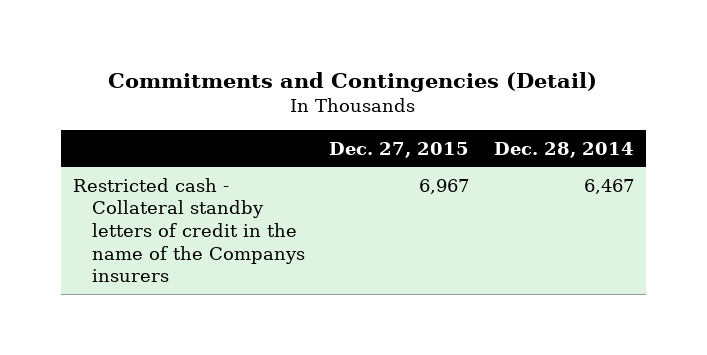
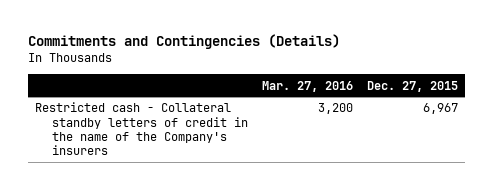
[108,72,598,93] Commitments and Contingencies (Detail) -> [27,34,340,50] Commitments and Contingencies (Details)
[493,141,634,158] Dec. 28, 2014 -> none
none -> [261,80,353,92] Mar. 27, 2016
[72,177,305,283] Restricted cash - Collateral standby letters of credit in the name of the Companys insurers -> [34,102,248,156] Restricted cash - Collateral standby letters of credit in the name of the Company's insurers

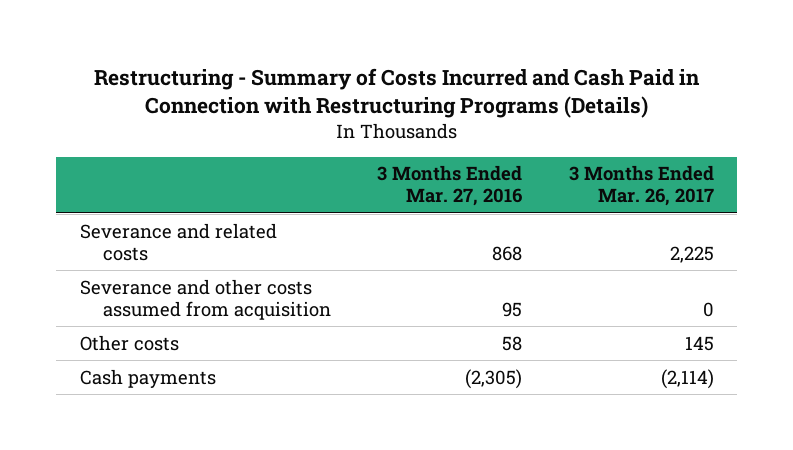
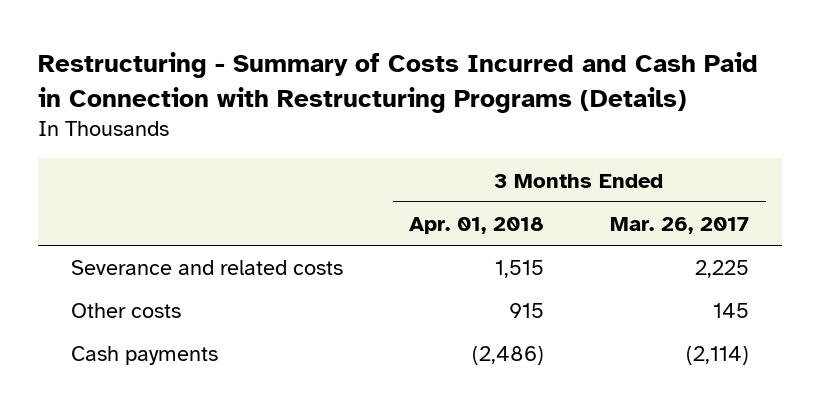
[377,165,523,207] 3 Months Ended Mar. 27, 2016 -> none
none -> [409,216,545,234] Apr. 01, 2018
[79,278,331,320] Severance and other costs assumed from acquisition -> none

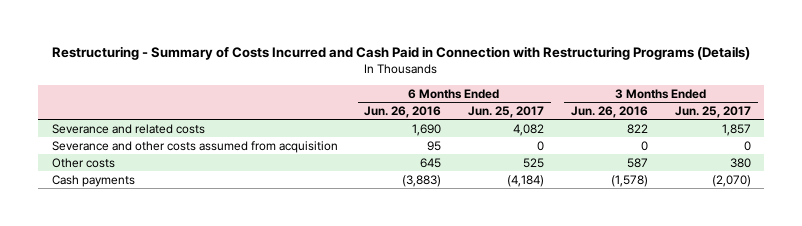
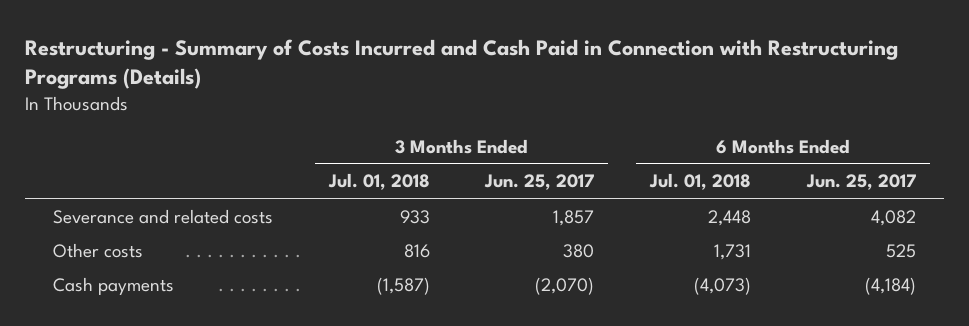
[364,105,442,118] Jun. 26, 2016 -> none
[571,105,649,118] Jun. 26, 2016 -> none
none -> [327,173,430,191] Jul. 01, 2018
none -> [649,173,752,191] Jul. 01, 2018
[51,140,338,153] Severance and other costs assumed from acquisition -> none

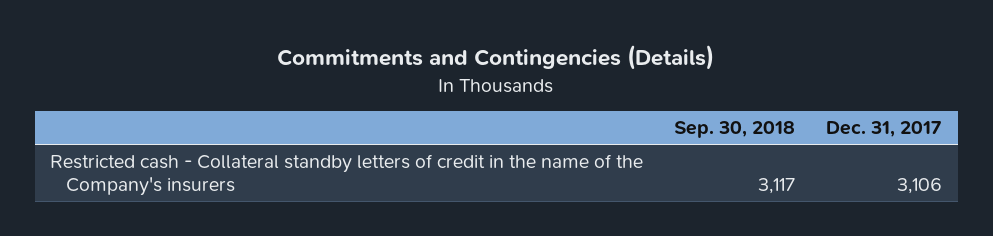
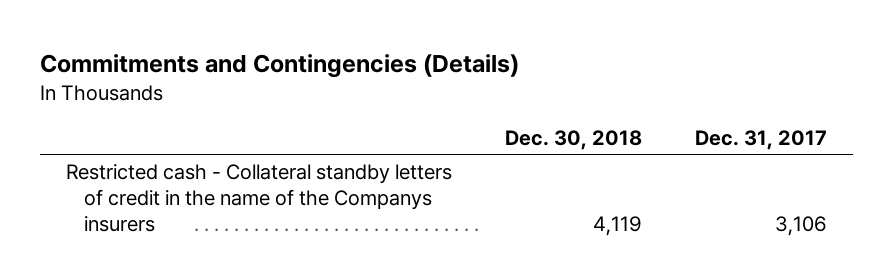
[674,121,796,139] Sep. 30, 2018 -> none
none -> [505,129,643,150] Dec. 30, 2018
[50,154,644,197] Restricted cash - Collateral standby letters of credit in the name of the Company's insurers -> [66,164,453,233] Restricted cash - Collateral standby letters of credit in the name of the Companys insurers

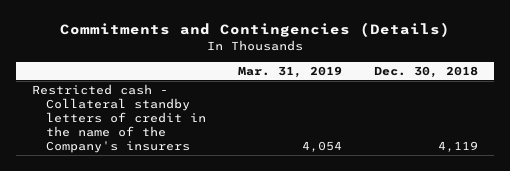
[694,129,827,150] Dec. 31, 2017 -> none
none -> [238,65,343,78] Mar. 31, 2019
[66,164,453,233] Restricted cash - Collateral standby letters of credit in the name of the Companys insurers -> [32,84,207,153] Restricted cash - Collateral standby letters of credit in the name of the Company's insurers

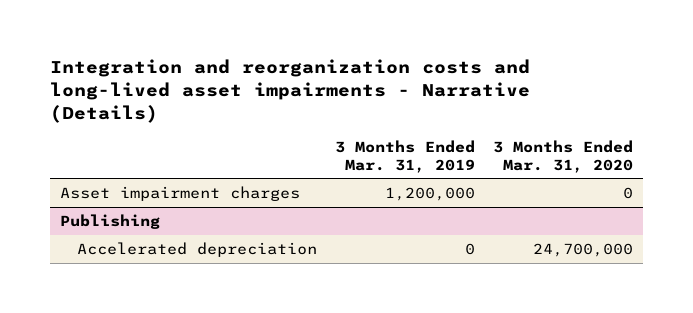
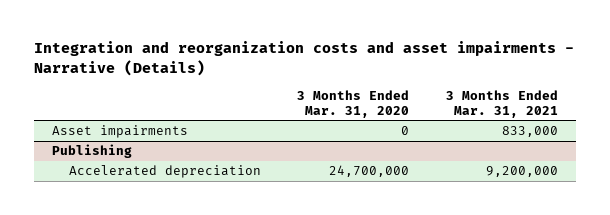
[50,59,531,123] Integration and reorganization costs and long-lived asset impairments - Narrative (Details) -> [33,41,574,76] Integration and reorganization costs and asset impairments - Narrative (Details)
[335,140,476,173] 3 Months Ended Mar. 31, 2019 -> none
none -> [446,89,559,119] 3 Months Ended Mar. 31, 2021
[59,185,300,201] Asset impairment charges -> [52,125,189,139] Asset impairments

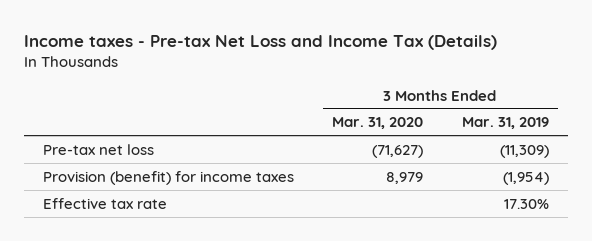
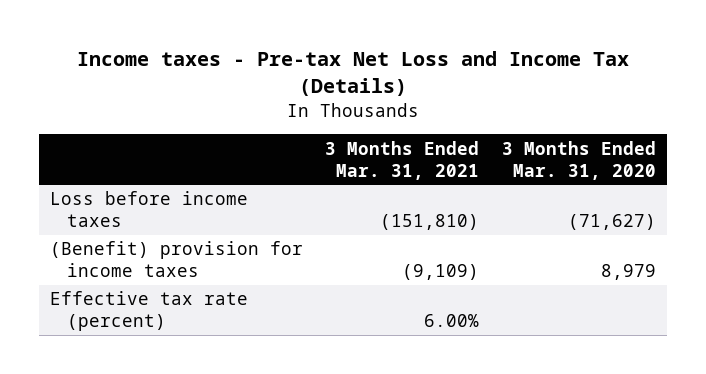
[461,117,549,130] Mar. 31, 2019 -> none
none -> [325,140,480,180] 3 Months Ended Mar. 31, 2021
[43,143,155,155] Pre-tax net loss -> [49,191,248,228] Loss before income taxes
[43,170,295,185] Provision (benefit) for income taxes -> [49,241,303,278] (Benefit) provision for income taxes
[43,197,168,209] Effective tax rate -> [49,291,248,332] Effective tax rate (percent)

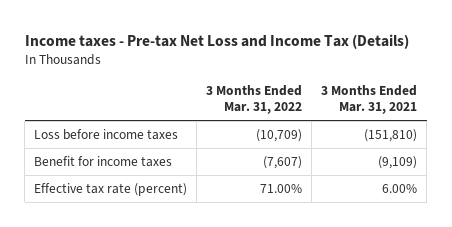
[501,140,656,180] 3 Months Ended Mar. 31, 2020 -> none
none -> [206,85,303,115] 3 Months Ended Mar. 31, 2022
[49,241,303,278] (Benefit) provision for income taxes -> [34,155,173,167] Benefit for income taxes

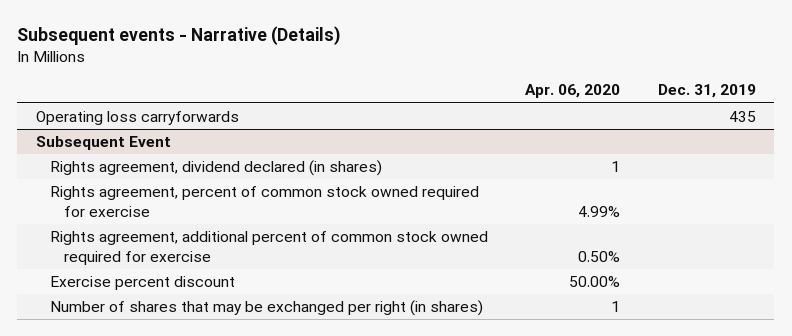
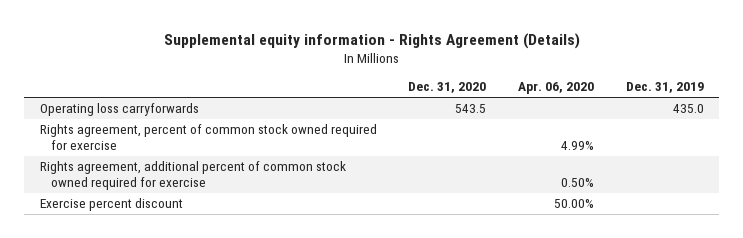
[17,26,342,46] Subsequent events - Narrative (Details) -> [163,32,580,49] Supplemental equity information - Rights Agreement (Details)
none -> [408,82,487,94] Dec. 31, 2020
[36,135,172,150] Subsequent Event -> none
[50,159,383,176] Rights agreement, dividend declared (in shares) -> none
[728,110,756,122] 435 -> [672,104,704,114] 435.0
[50,299,484,316] Number of shares that may be exchanged per right (in shares) -> none

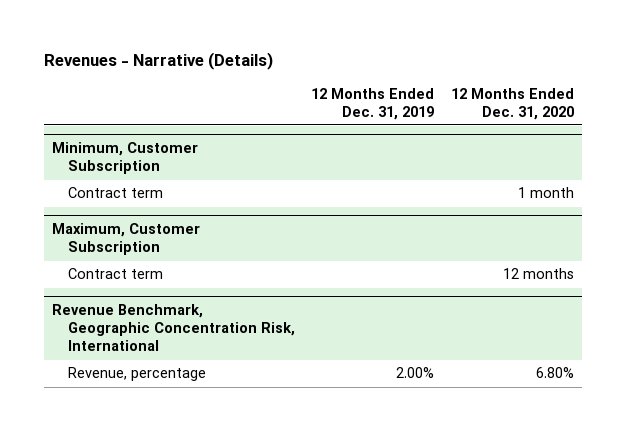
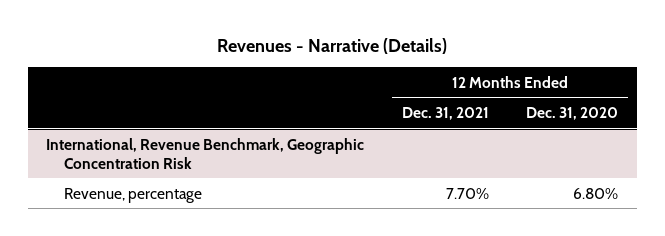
[311,87,435,120] 12 Months Ended Dec. 31, 2019 -> none
none -> [401,107,489,121] Dec. 31, 2021
[51,142,198,175] Minimum, Customer Subscription -> none
[67,187,163,199] Contract term -> none
[51,223,200,256] Maximum, Customer Subscription -> none
[67,268,163,280] Contract term -> none
[51,304,295,352] Revenue Benchmark, Geographic Concentration Risk, International -> [46,137,365,169] International, Revenue Benchmark, Geographic Concentration Risk

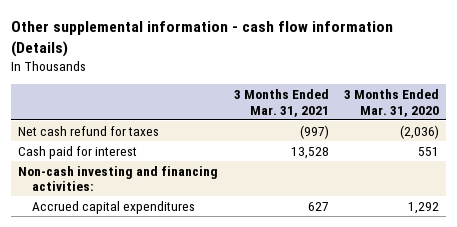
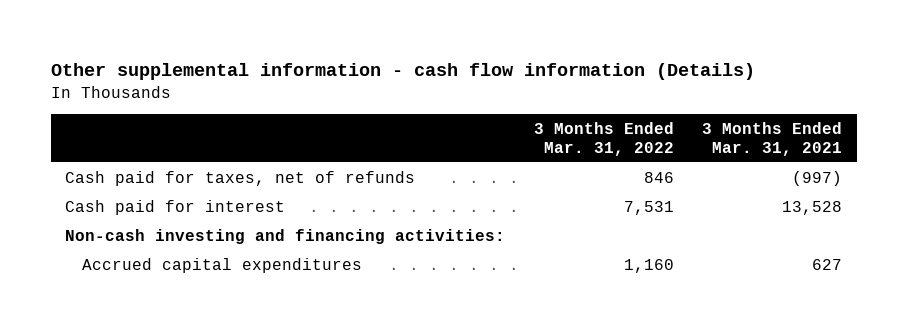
[343,88,439,117] 3 Months Ended Mar. 31, 2020 -> none
none -> [533,121,674,156] 3 Months Ended Mar. 31, 2022
[18,125,160,136] Net cash refund for taxes -> [65,170,416,186] Cash paid for taxes, net of refunds

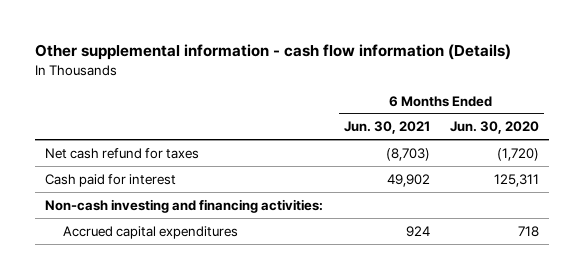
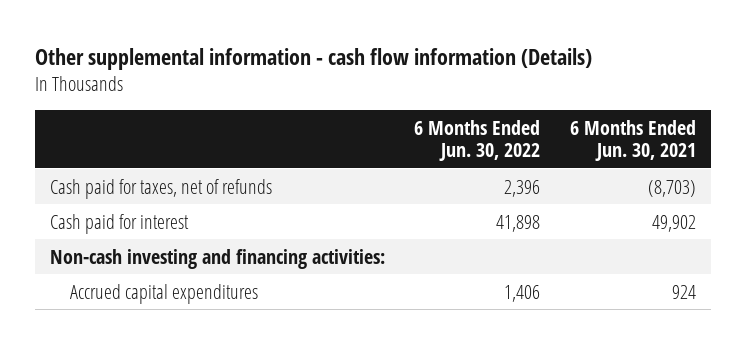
[449,121,539,135] Jun. 30, 2020 -> none
none -> [414,119,541,161] 6 Months Ended Jun. 30, 2022
[45,147,200,159] Net cash refund for taxes -> [49,178,272,199] Cash paid for taxes, net of refunds

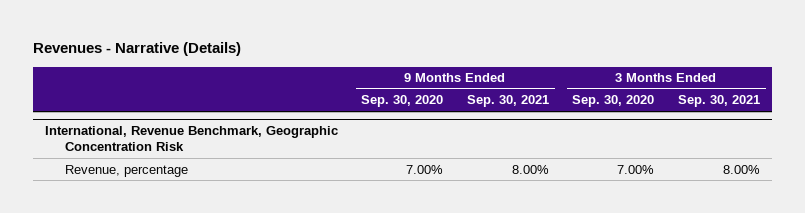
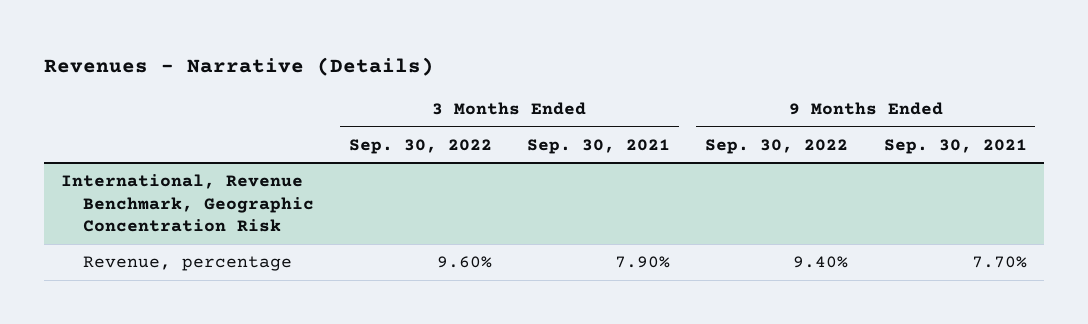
[361,95,444,108] Sep. 30, 2020 -> none
[572,95,655,108] Sep. 30, 2020 -> none
none -> [348,138,492,154] Sep. 30, 2022
none -> [705,138,849,154] Sep. 30, 2022
[511,164,549,174] 8.00% -> [971,256,1027,269] 7.70%
[722,164,760,174] 8.00% -> [615,256,671,269] 7.90%

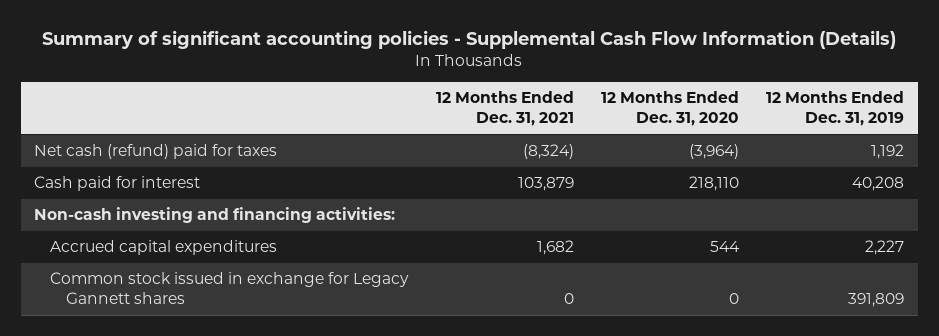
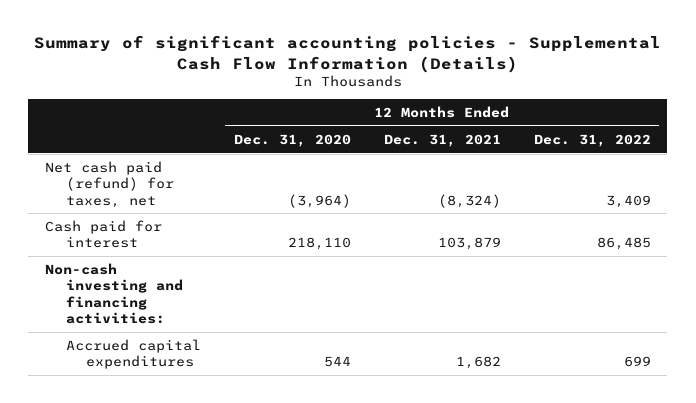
[766,91,905,127] 12 Months Ended Dec. 31, 2019 -> none
none -> [533,133,651,147] Dec. 31, 2022
[34,144,278,160] Net cash (refund) paid for taxes -> [44,160,174,208] Net cash paid (refund) for taxes, net
[50,272,410,305] Common stock issued in exchange for Legacy Gannett shares -> none

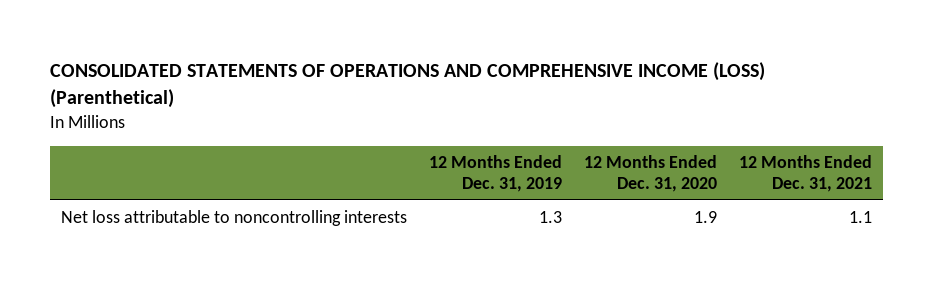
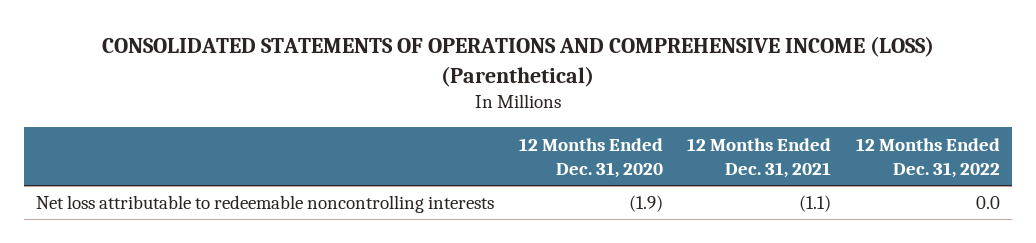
[429,155,563,192] 12 Months Ended Dec. 31, 2019 -> none
none -> [855,137,1000,178] 12 Months Ended Dec. 31, 2022
[61,210,408,227] Net loss attributable to noncontrolling interests -> [36,195,495,214] Net loss attributable to redeemable noncontrolling interests
[694,211,718,224] 1.9 -> [628,195,663,213] (1.9)
[849,211,873,224] 1.1 -> [799,195,832,213] (1.1)

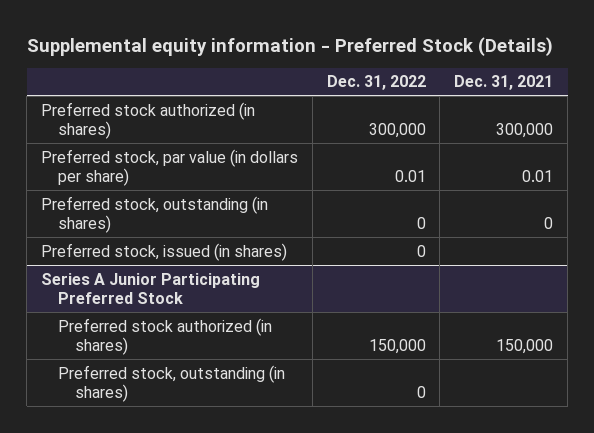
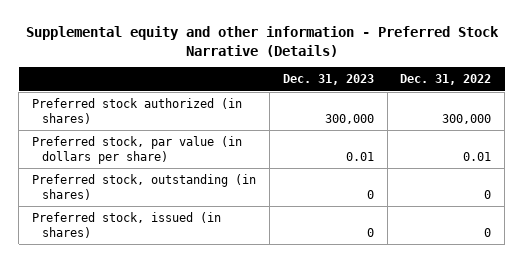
[26,36,553,56] Supplemental equity information - Preferred Stock (Details) -> [25,26,499,57] Supplemental equity and other information - Preferred Stock Narrative (Details)
[454,75,554,91] Dec. 31, 2021 -> none
none -> [282,74,374,86] Dec. 31, 2023
[40,272,260,305] Series A Junior Participating Preferred Stock -> none
[58,317,273,356] Preferred stock authorized (in shares) -> none
[58,364,286,403] Preferred stock, outstanding (in shares) -> none

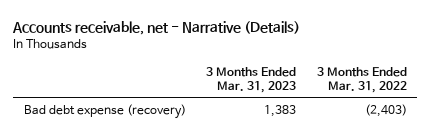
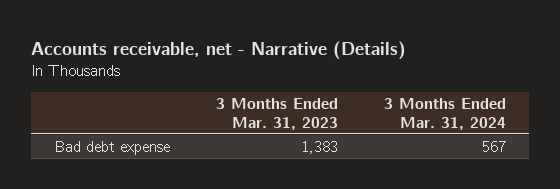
[317,67,408,93] 3 Months Ended Mar. 31, 2022 -> none
none -> [384,97,507,130] 3 Months Ended Mar. 31, 2024
[23,103,186,119] Bad debt expense (recovery) -> [53,140,170,155] Bad debt expense

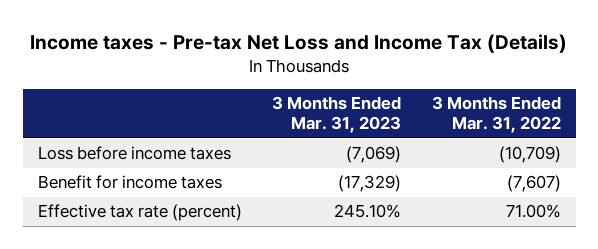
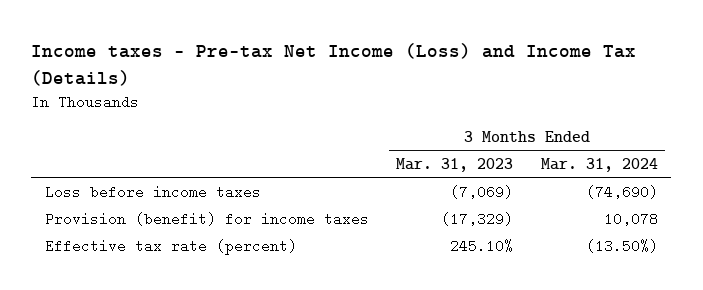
[30,33,568,53] Income taxes - Pre-tax Net Loss and Income Tax (Details) -> [31,43,637,86] Income taxes - Pre-tax Net Income (Loss) and Income Tax (Details)
[431,96,561,134] 3 Months Ended Mar. 31, 2022 -> none
none -> [540,157,658,172] Mar. 31, 2024
[37,175,222,190] Benefit for income taxes -> [44,211,369,226] Provision (benefit) for income taxes

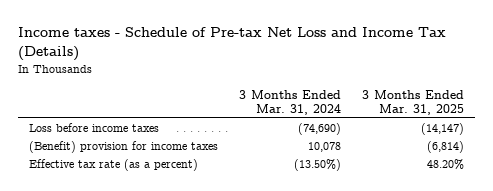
[31,43,637,86] Income taxes - Pre-tax Net Income (Loss) and Income Tax (Details) -> [18,27,447,62] Income taxes - Schedule of Pre-tax Net Loss and Income Tax (Details)
[396,157,514,172] Mar. 31, 2023 -> none
none -> [362,89,465,115] 3 Months Ended Mar. 31, 2025
[44,211,369,226] Provision (benefit) for income taxes -> [28,141,218,154] (Benefit) provision for income taxes
[44,238,297,255] Effective tax rate (percent) -> [28,159,198,172] Effective tax rate (as a percent)

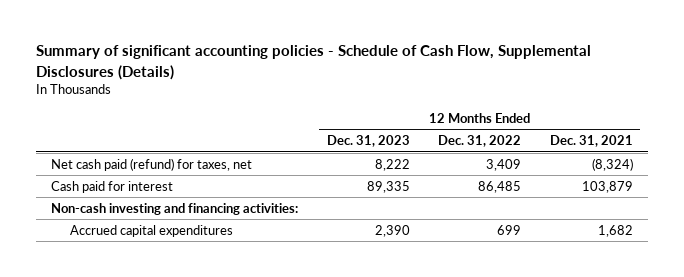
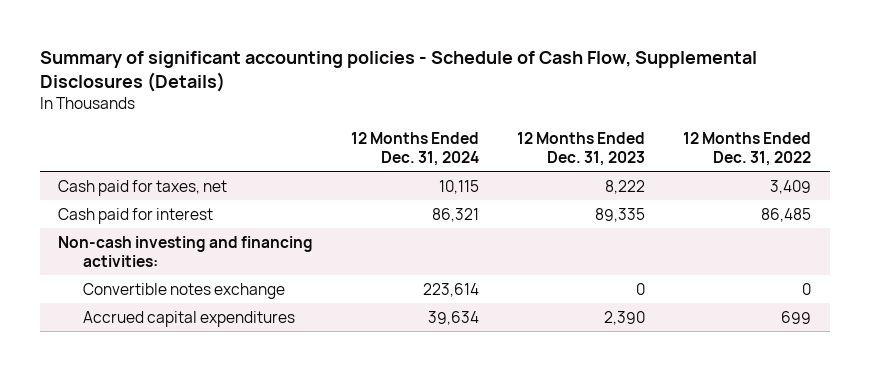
[550,135,634,148] Dec. 31, 2021 -> none
none -> [351,132,480,167] 12 Months Ended Dec. 31, 2024
[50,157,252,171] Net cash paid (refund) for taxes, net -> [58,179,228,196] Cash paid for taxes, net
none -> [82,282,285,299] Convertible notes exchange

